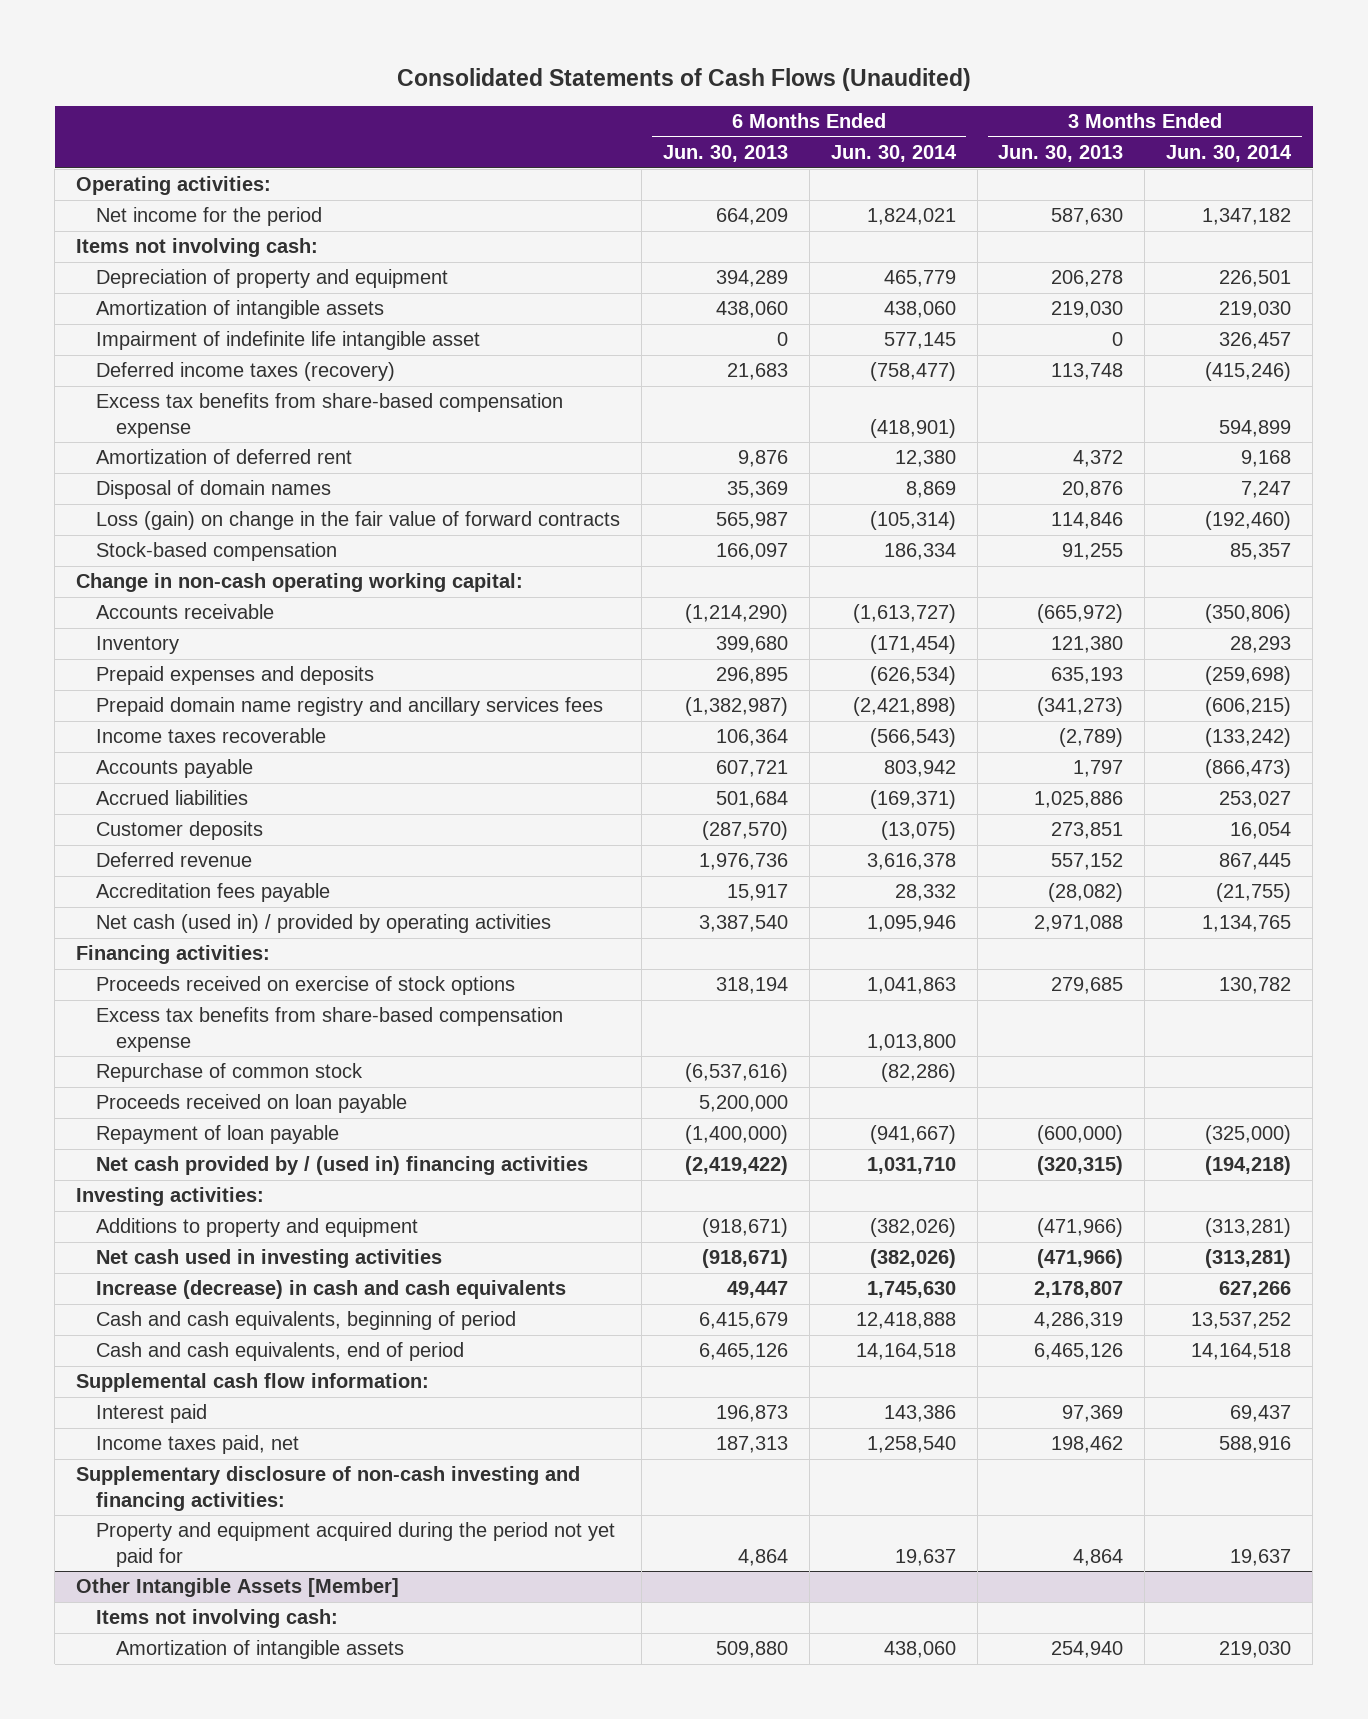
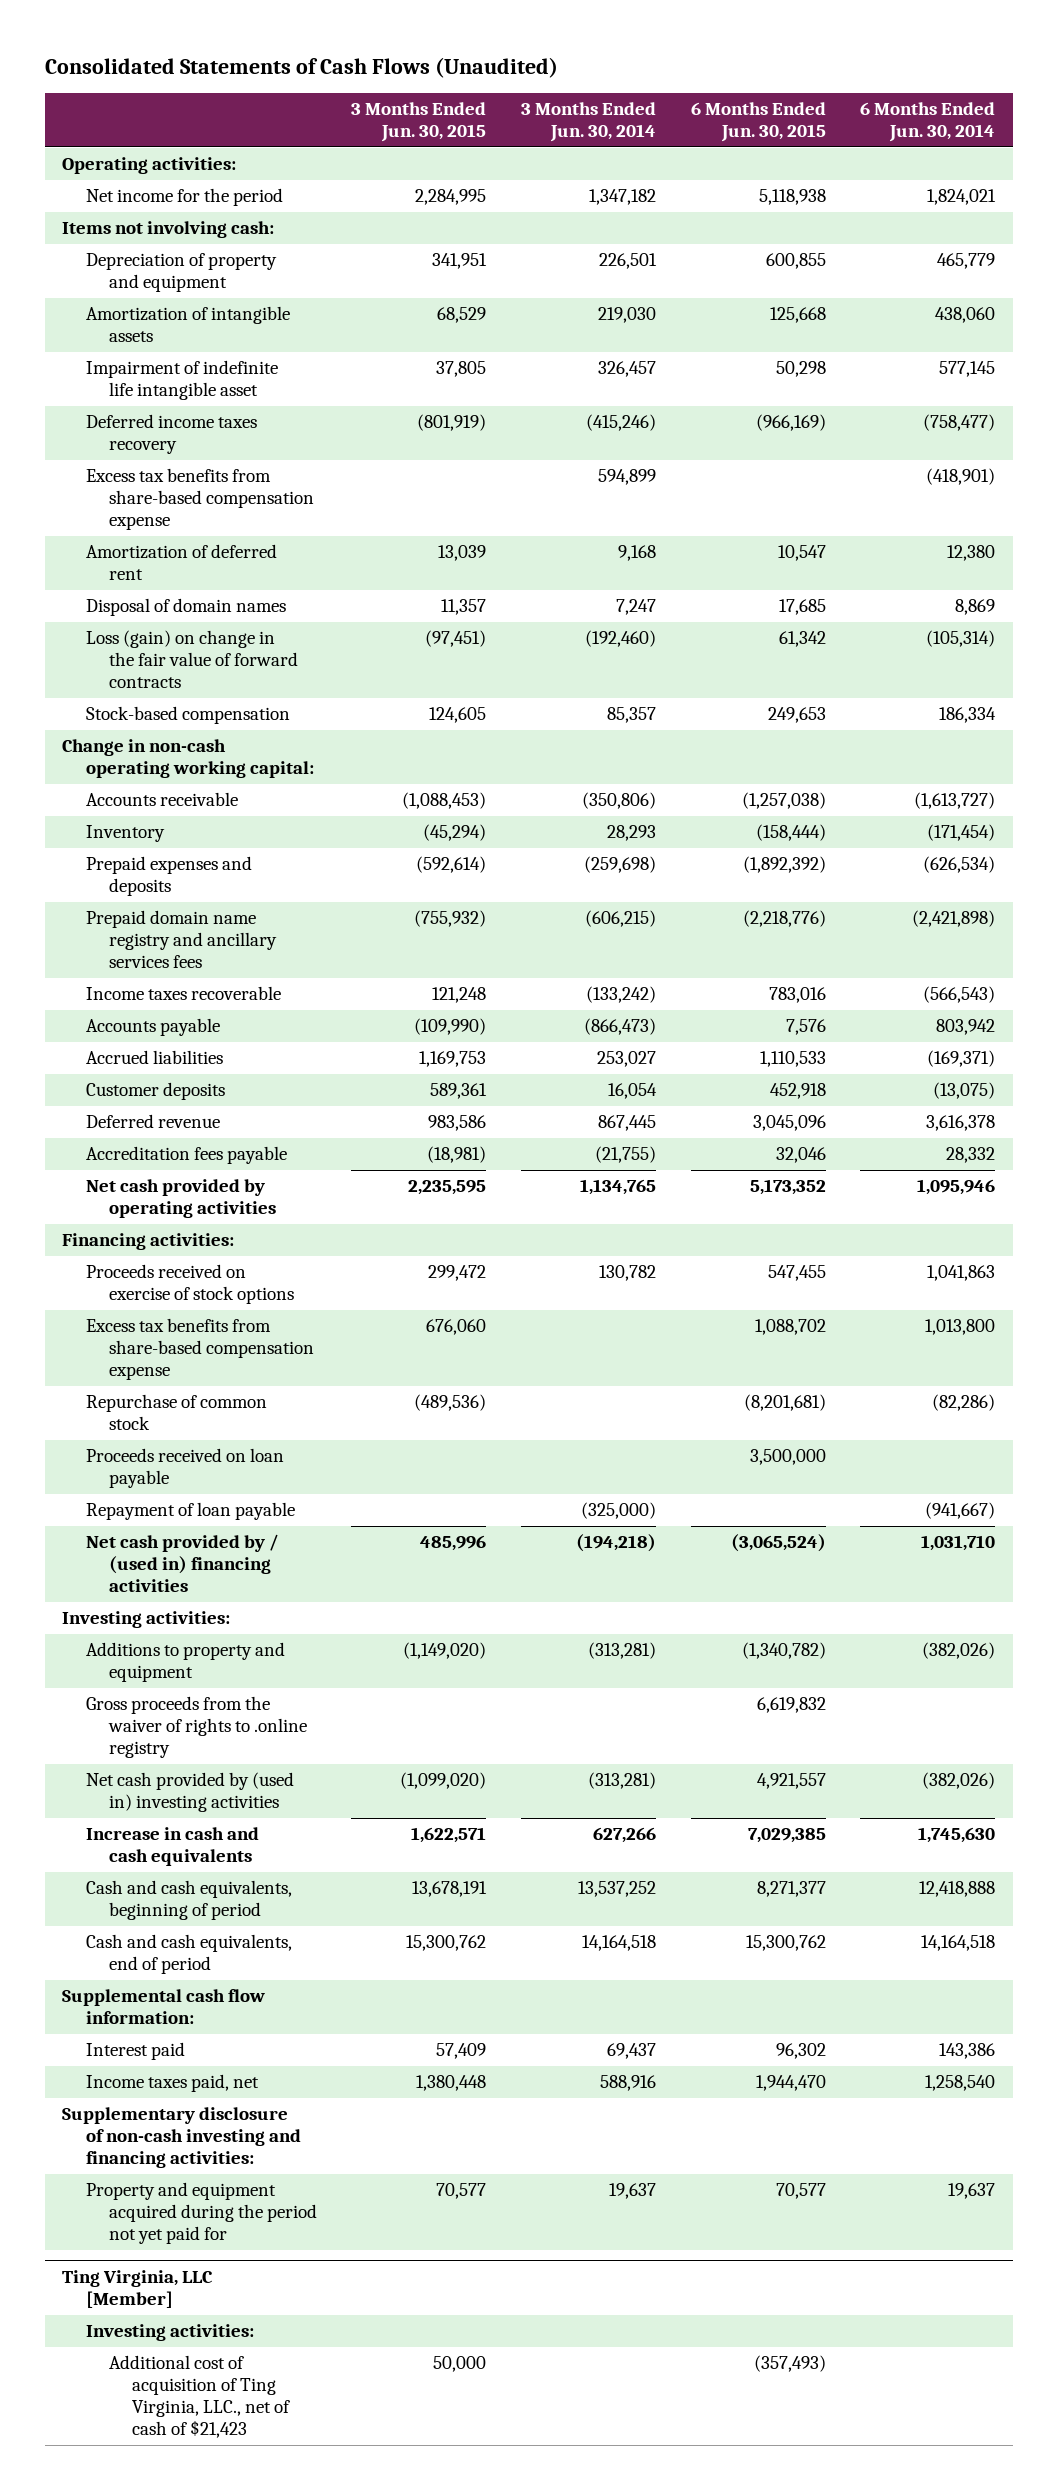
[662,145,788,163] Jun. 30, 2013 -> none
[998,145,1124,163] Jun. 30, 2013 -> none
none -> [351,102,487,142] 3 Months Ended Jun. 30, 2015
none -> [690,102,826,142] 6 Months Ended Jun. 30, 2015
[96,362,396,382] Deferred income taxes (recovery) -> [85,414,257,455] Deferred income taxes recovery
[96,914,552,934] Net cash (used in) / provided by operating activities -> [85,1179,276,1219] Net cash provided by operating activities
none -> [85,1696,307,1759] Gross proceeds from the waiver of rights to .online registry
[96,1249,443,1269] Net cash used in investing activities -> [85,1772,294,1813] Net cash provided by (used in) investing activities
[96,1280,567,1300] Increase (decrease) in cash and cash equivalents -> [85,1827,259,1867] Increase in cash and cash equivalents
[76,1578,400,1598] Other Intangible Assets [Member] -> none
[96,1609,339,1629] Items not involving cash: -> none
[115,1640,404,1660] Amortization of intangible assets -> none
none -> [62,2270,214,2309] Ting Virginia, LLC [Member]
none -> [85,2324,254,2342] Investing activities:
none -> [108,2355,291,2438] Additional cost of acquisition of Ting Virginia, LLC., net of cash of $21,423

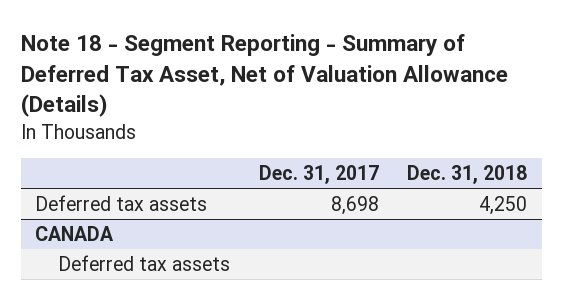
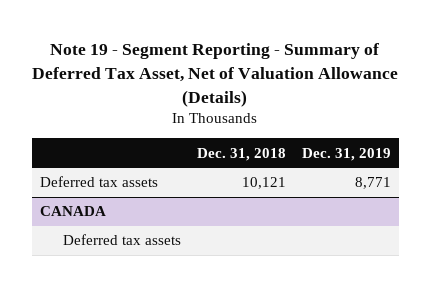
[20,34,508,118] Note 18 - Segment Reporting - Summary of Deferred Tax Asset, Net of Valuation Allowance (Details) -> [32,43,399,107] Note 19 - Segment Reporting - Summary of Deferred Tax Asset, Net of Valuation Allowance (Details)
[258,165,379,185] Dec. 31, 2017 -> none
none -> [302,147,392,161] Dec. 31, 2019
[479,195,528,215] 4,250 -> [242,177,287,190] 10,121

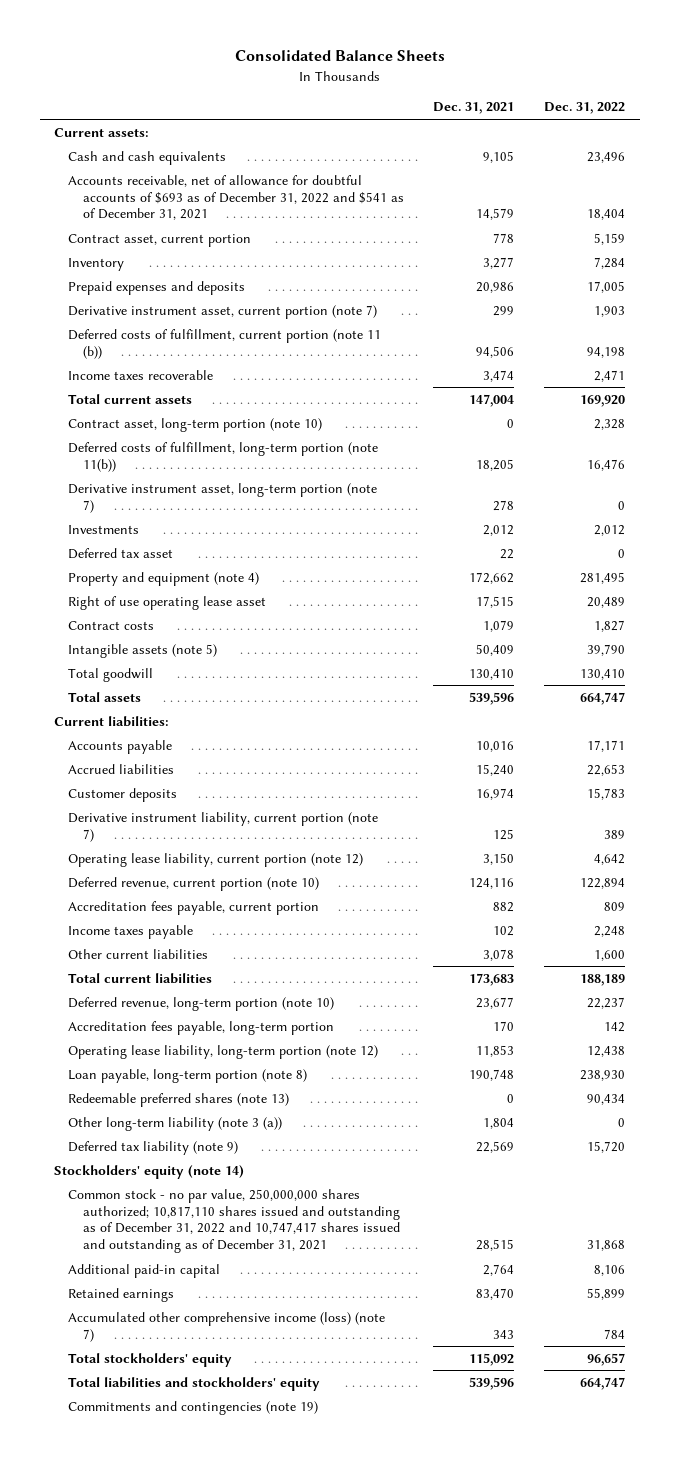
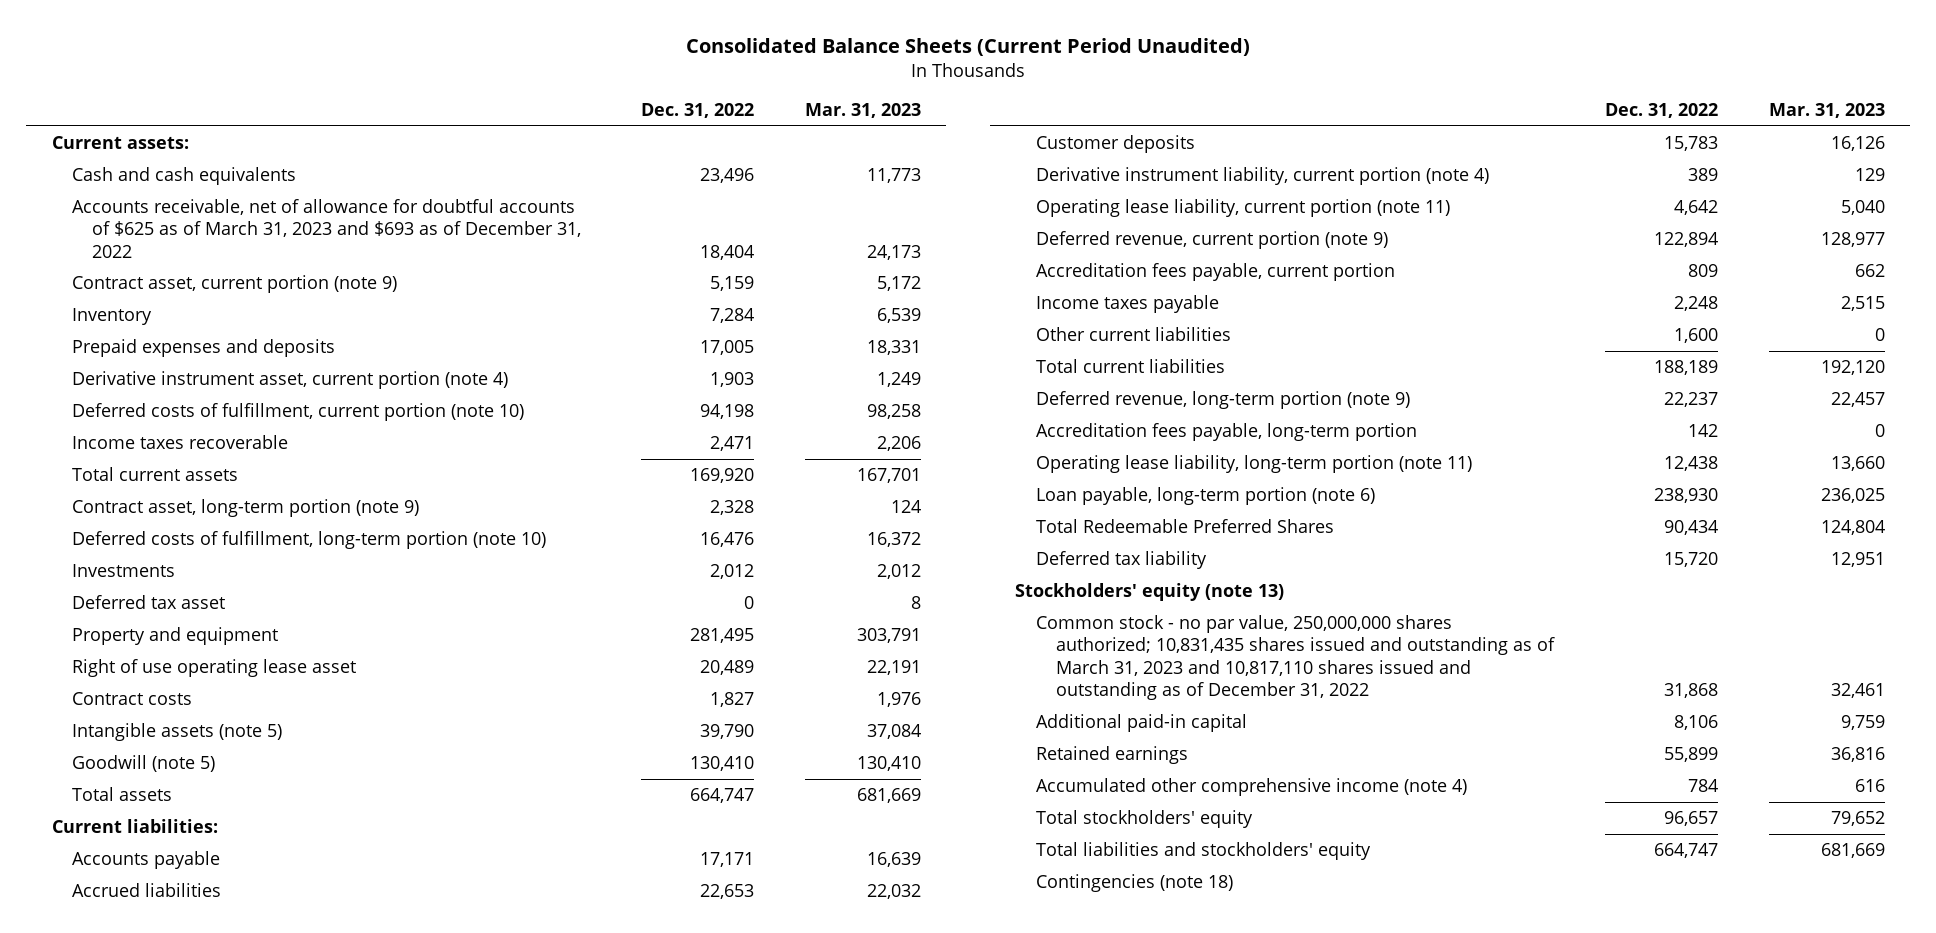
[234,50,445,62] Consolidated Balance Sheets -> [686,38,1251,57] Consolidated Balance Sheets (Current Period Unaudited)
[433,102,515,115] Dec. 31, 2021 -> none
none -> [804,102,921,118] Mar. 31, 2023
[68,174,404,221] Accounts receivable, net of allowance for doubtful accounts of $693 as of December 31, 2022 and $541 as of December 31, 2021 -> [71,199,581,258] Accounts receivable, net of allowance for doubtful accounts of $625 as of March 31, 2023 and $693 as of December 31, 2022
[68,233,252,247] Contract asset, current portion -> [71,275,397,294] Contract asset, current portion (note 9)
[68,304,378,319] Derivative instrument asset, current portion (note 7) -> [71,371,508,390] Derivative instrument asset, current portion (note 4)
[68,328,382,359] Deferred costs of fulfillment, current portion (note 11 (b)) -> [71,403,524,422] Deferred costs of fulfillment, current portion (note 10)
[68,482,378,513] Derivative instrument asset, long-term portion (note 7) -> none
[68,417,323,432] Contract asset, long-term portion (note 10) -> [71,499,419,518] Contract asset, long-term portion (note 9)
[68,441,379,472] Deferred costs of fulfillment, long-term portion (note 11(b)) -> [71,531,546,550] Deferred costs of fulfillment, long-term portion (note 10)
[68,571,260,586] Property and equipment (note 4) -> [71,627,278,646] Property and equipment
[68,667,154,682] Total goodwill -> [71,755,215,773] Goodwill (note 5)
[68,811,379,842] Derivative instrument liability, current portion (note 7) -> [1035,167,1489,186] Derivative instrument liability, current portion (note 4)
[68,852,364,867] Operating lease liability, current portion (note 12) -> [1035,199,1450,218] Operating lease liability, current portion (note 11)
[68,876,320,891] Deferred revenue, current portion (note 10) -> [1035,231,1388,250] Deferred revenue, current portion (note 9)
[68,996,335,1011] Deferred revenue, long-term portion (note 10) -> [1035,391,1410,410] Deferred revenue, long-term portion (note 9)
[68,1116,283,1131] Other long-term liability (note 3 (a)) -> none
[68,1044,379,1059] Operating lease liability, long-term portion (note 12) -> [1035,455,1472,474] Operating lease liability, long-term portion (note 11)
[68,1068,308,1083] Loan payable, long-term portion (note 8) -> [1035,487,1375,506] Loan payable, long-term portion (note 6)
[68,1092,290,1107] Redeemable preferred shares (note 13) -> [1035,519,1334,534] Total Redeemable Preferred Shares
[68,1140,239,1155] Deferred tax liability (note 9) -> [1035,551,1207,570] Deferred tax liability
[54,1164,245,1179] Stockholders' equity (note 14) -> [1015,583,1285,602] Stockholders' equity (note 13)
[68,1188,400,1254] Common stock - no par value, 250,000,000 shares authorized; 10,817,110 shares issued and outstanding as of December 31, 2022 and 10,747,417 shares issued and outstanding as of December 31, 2021 -> [1035,615,1555,700] Common stock - no par value, 250,000,000 shares authorized; 10,831,435 shares issued and outstanding as of March 31, 2023 and 10,817,110 shares issued and outstanding as of December 31, 2022
[68,1311,386,1342] Accumulated other comprehensive income (loss) (note 7) -> [1035,778,1467,797] Accumulated other comprehensive income (note 4)
[68,1400,319,1415] Commitments and contingencies (note 19) -> [1035,874,1233,893] Contingencies (note 18)

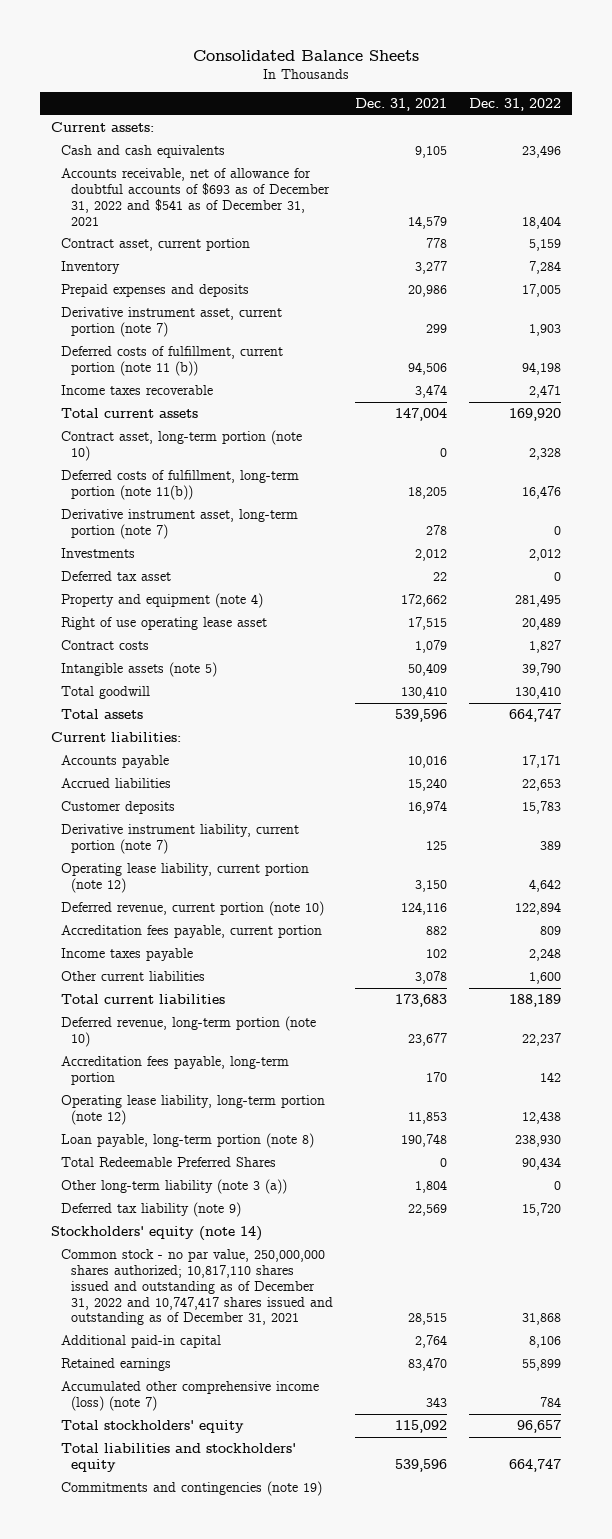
[686,38,1251,57] Consolidated Balance Sheets (Current Period Unaudited) -> [192,49,419,61] Consolidated Balance Sheets
[804,102,921,118] Mar. 31, 2023 -> none
none -> [354,97,447,111] Dec. 31, 2021
[71,199,581,258] Accounts receivable, net of allowance for doubtful accounts of $625 as of March 31, 2023 and $693 as of December 31, 2022 -> [61,167,330,226] Accounts receivable, net of allowance for doubtful accounts of $693 as of December 31, 2022 and $541 as of December 31, 2021
[71,275,397,294] Contract asset, current portion (note 9) -> [61,237,251,251] Contract asset, current portion
[71,371,508,390] Derivative instrument asset, current portion (note 4) -> [61,306,283,337] Derivative instrument asset, current portion (note 7)
[71,403,524,422] Deferred costs of fulfillment, current portion (note 10) -> [61,345,284,376] Deferred costs of fulfillment, current portion (note 11 (b))
[71,499,419,518] Contract asset, long-term portion (note 9) -> [61,429,303,461] Contract asset, long-term portion (note 10)
[71,531,546,550] Deferred costs of fulfillment, long-term portion (note 10) -> [61,469,300,500] Deferred costs of fulfillment, long-term portion (note 11(b))
none -> [61,508,299,539] Derivative instrument asset, long-term portion (note 7)
[71,627,278,646] Property and equipment -> [61,592,264,608] Property and equipment (note 4)
[71,755,215,773] Goodwill (note 5) -> [61,685,151,699] Total goodwill
[1035,167,1489,186] Derivative instrument liability, current portion (note 4) -> [61,823,300,854] Derivative instrument liability, current portion (note 7)
[1035,199,1450,218] Operating lease liability, current portion (note 11) -> [61,862,310,893] Operating lease liability, current portion (note 12)
[1035,231,1388,250] Deferred revenue, current portion (note 9) -> [61,900,325,916] Deferred revenue, current portion (note 10)
[1035,391,1410,410] Deferred revenue, long-term portion (note 9) -> [61,1015,317,1047] Deferred revenue, long-term portion (note 10)
[1035,455,1472,474] Operating lease liability, long-term portion (note 11) -> [61,1094,326,1125] Operating lease liability, long-term portion (note 12)
[1035,487,1375,506] Loan payable, long-term portion (note 6) -> [61,1132,315,1148] Loan payable, long-term portion (note 8)
none -> [61,1178,288,1194] Other long-term liability (note 3 (a))
[1035,551,1207,570] Deferred tax liability -> [61,1201,242,1217] Deferred tax liability (note 9)
[1015,583,1285,602] Stockholders' equity (note 13) -> [51,1225,263,1241] Stockholders' equity (note 14)
[1035,615,1555,700] Common stock - no par value, 250,000,000 shares authorized; 10,831,435 shares issued and outstanding as of March 31, 2023 and 10,817,110 shares issued and outstanding as of December 31, 2022 -> [61,1248,333,1326] Common stock - no par value, 250,000,000 shares authorized; 10,817,110 shares issued and outstanding as of December 31, 2022 and 10,747,417 shares issued and outstanding as of December 31, 2021
[1035,778,1467,797] Accumulated other comprehensive income (note 4) -> [61,1380,320,1411] Accumulated other comprehensive income (loss) (note 7)
[1035,874,1233,893] Contingencies (note 18) -> [61,1480,323,1496] Commitments and contingencies (note 19)

